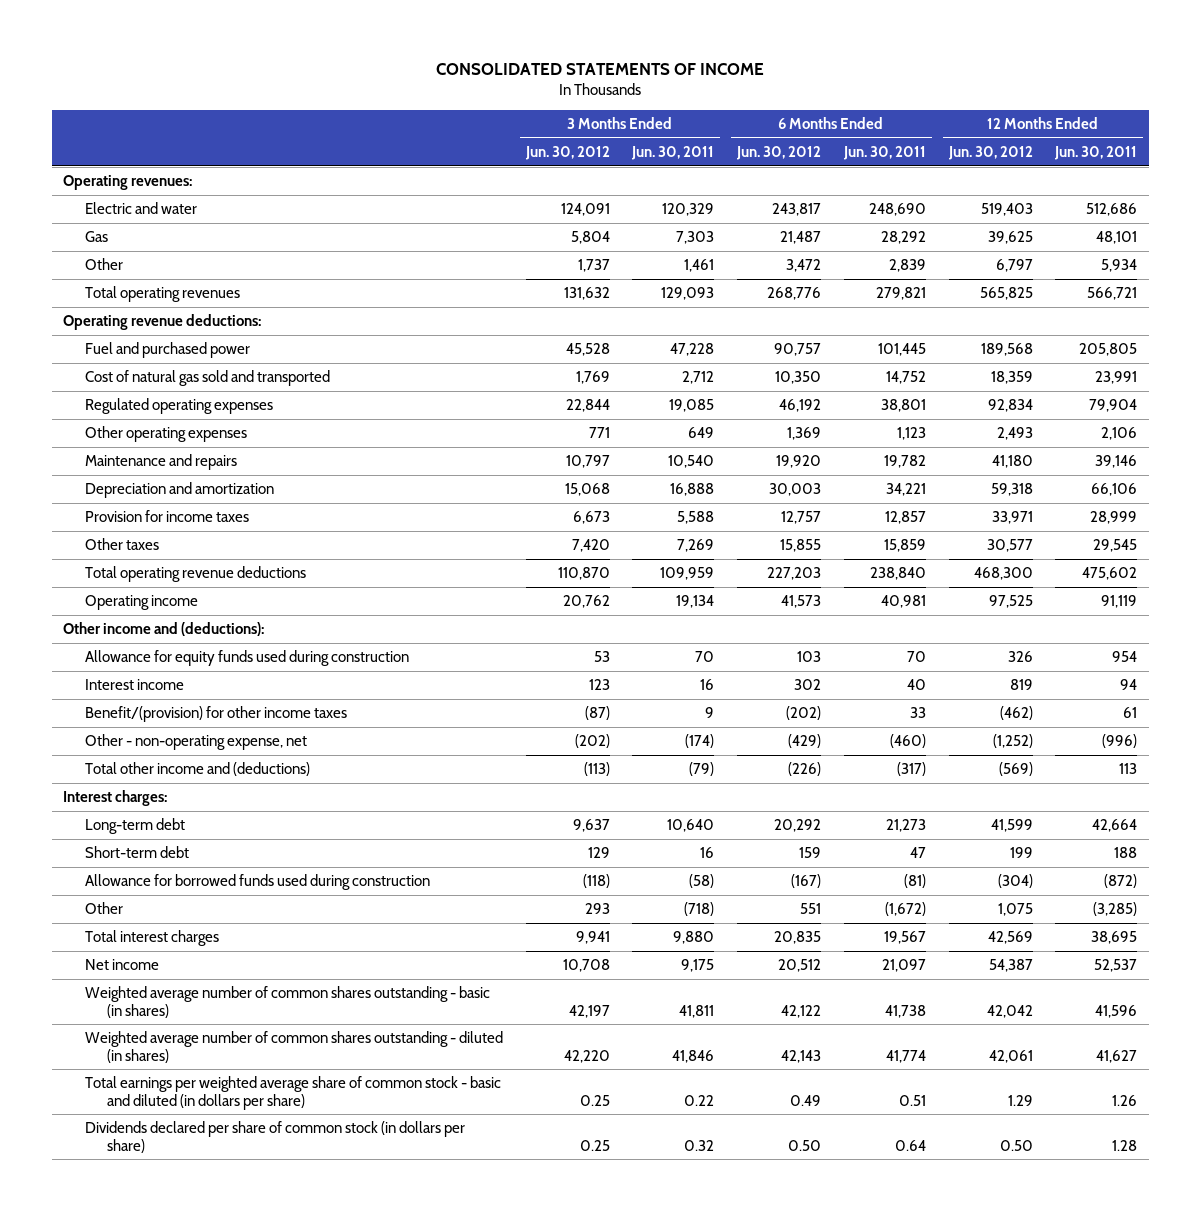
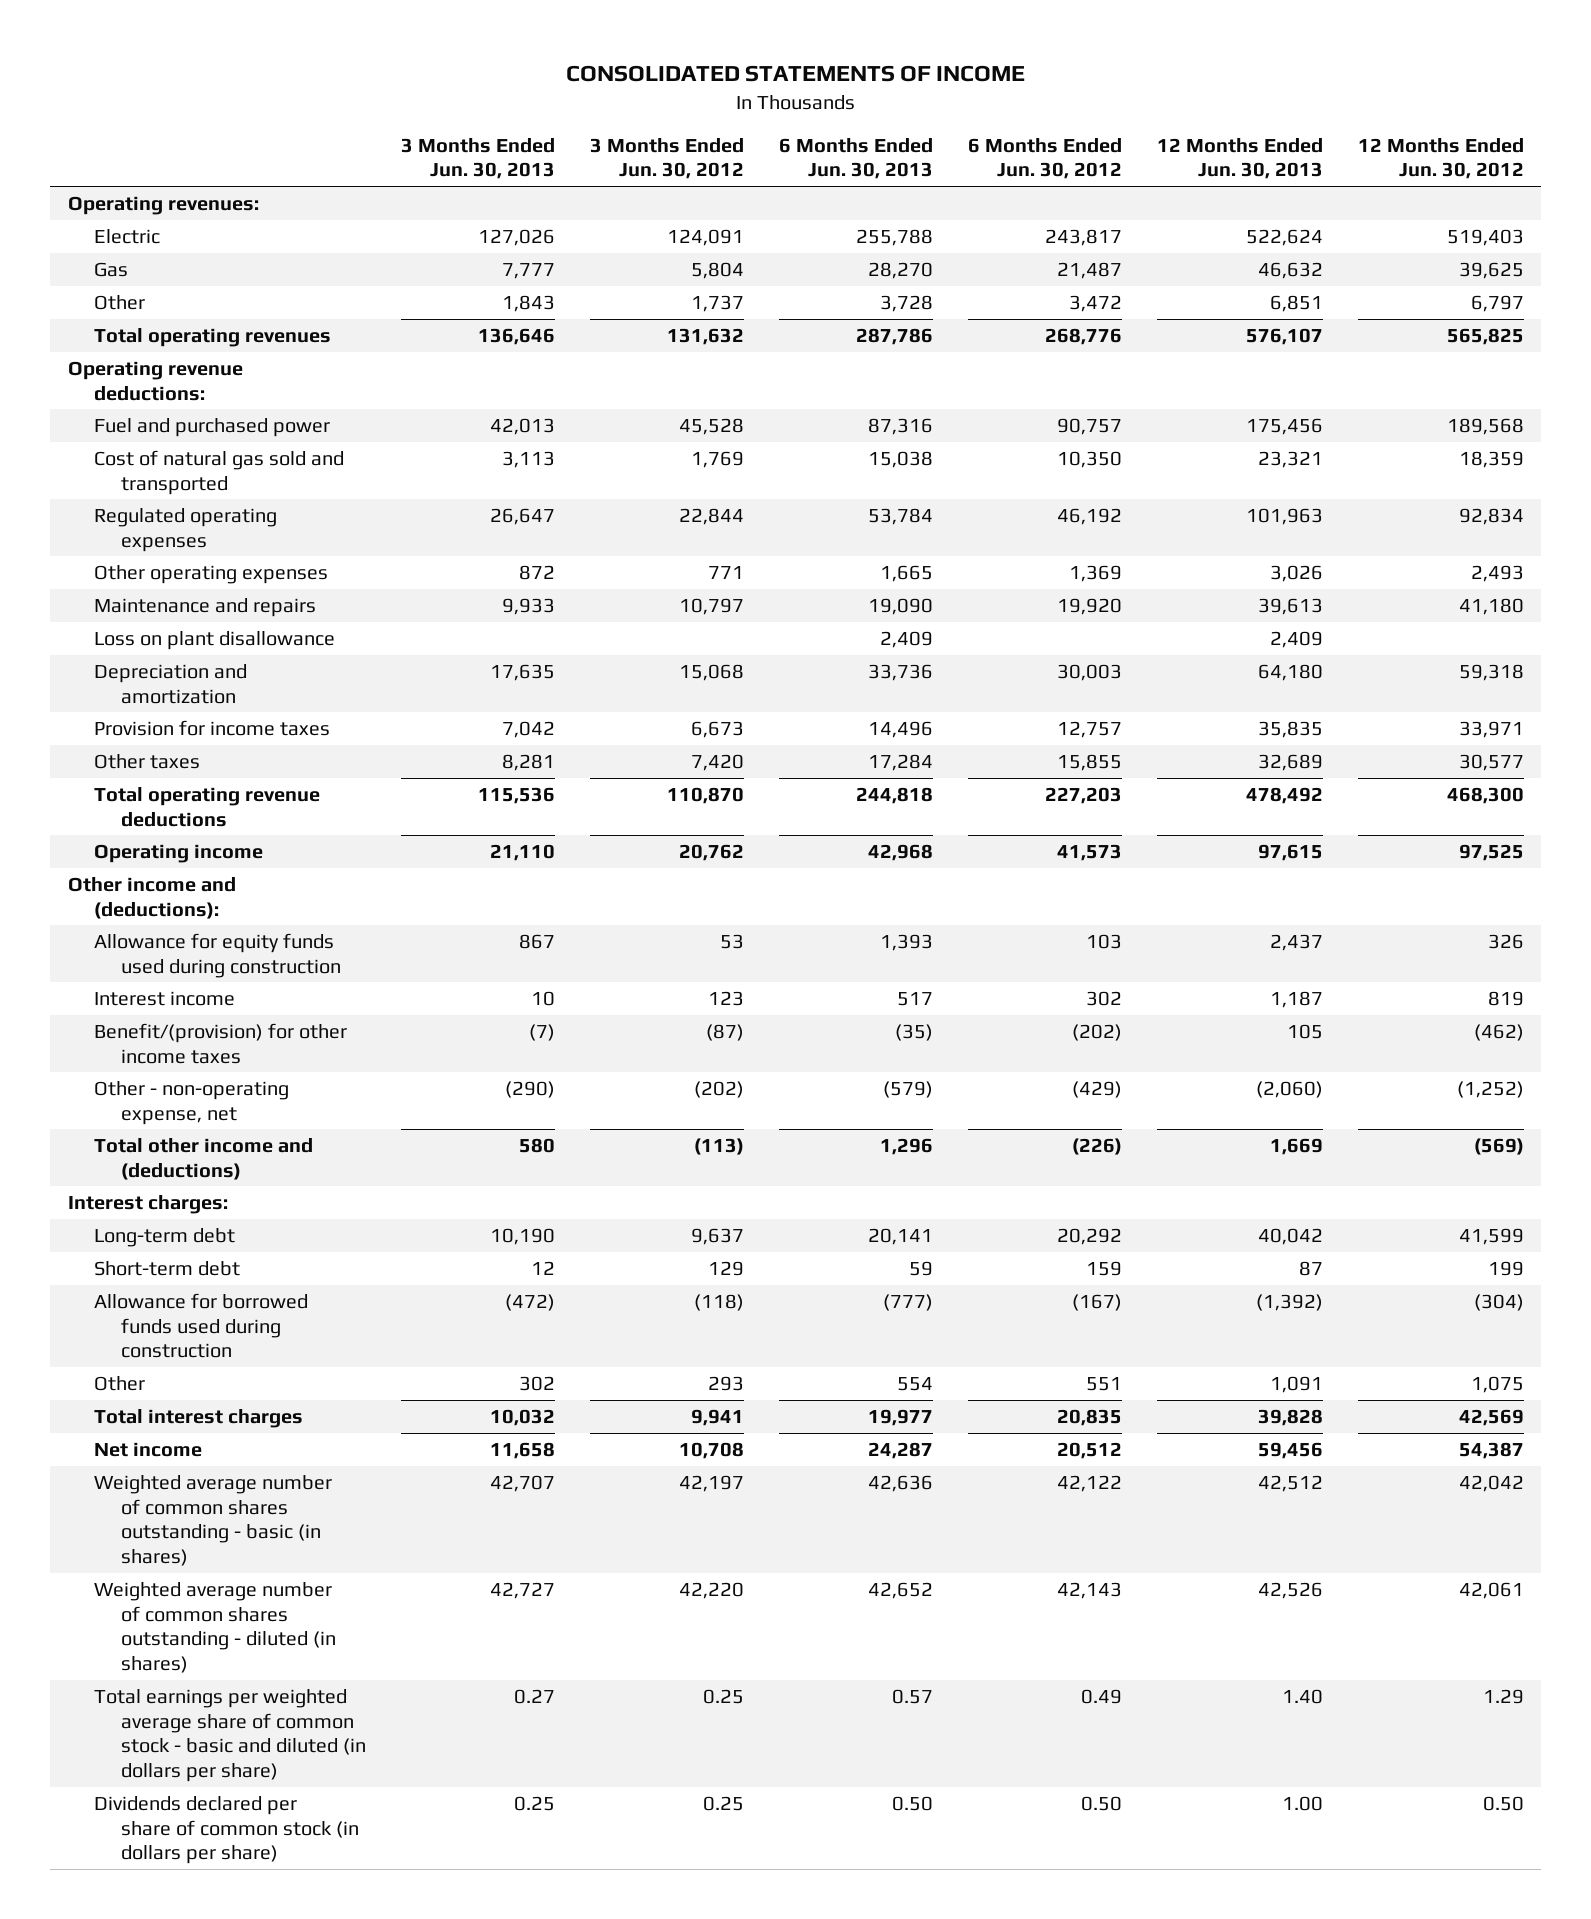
[631,145,715,160] Jun. 30, 2011 -> none
[842,145,926,160] Jun. 30, 2011 -> none
[1054,145,1138,160] Jun. 30, 2011 -> none
none -> [401,137,556,180] 3 Months Ended Jun. 30, 2013
none -> [778,137,933,180] 6 Months Ended Jun. 30, 2013
none -> [1156,137,1323,180] 12 Months Ended Jun. 30, 2013
[84,202,197,215] Electric and water -> [94,228,161,244] Electric
none -> [94,630,336,650] Loss on plant disallowance

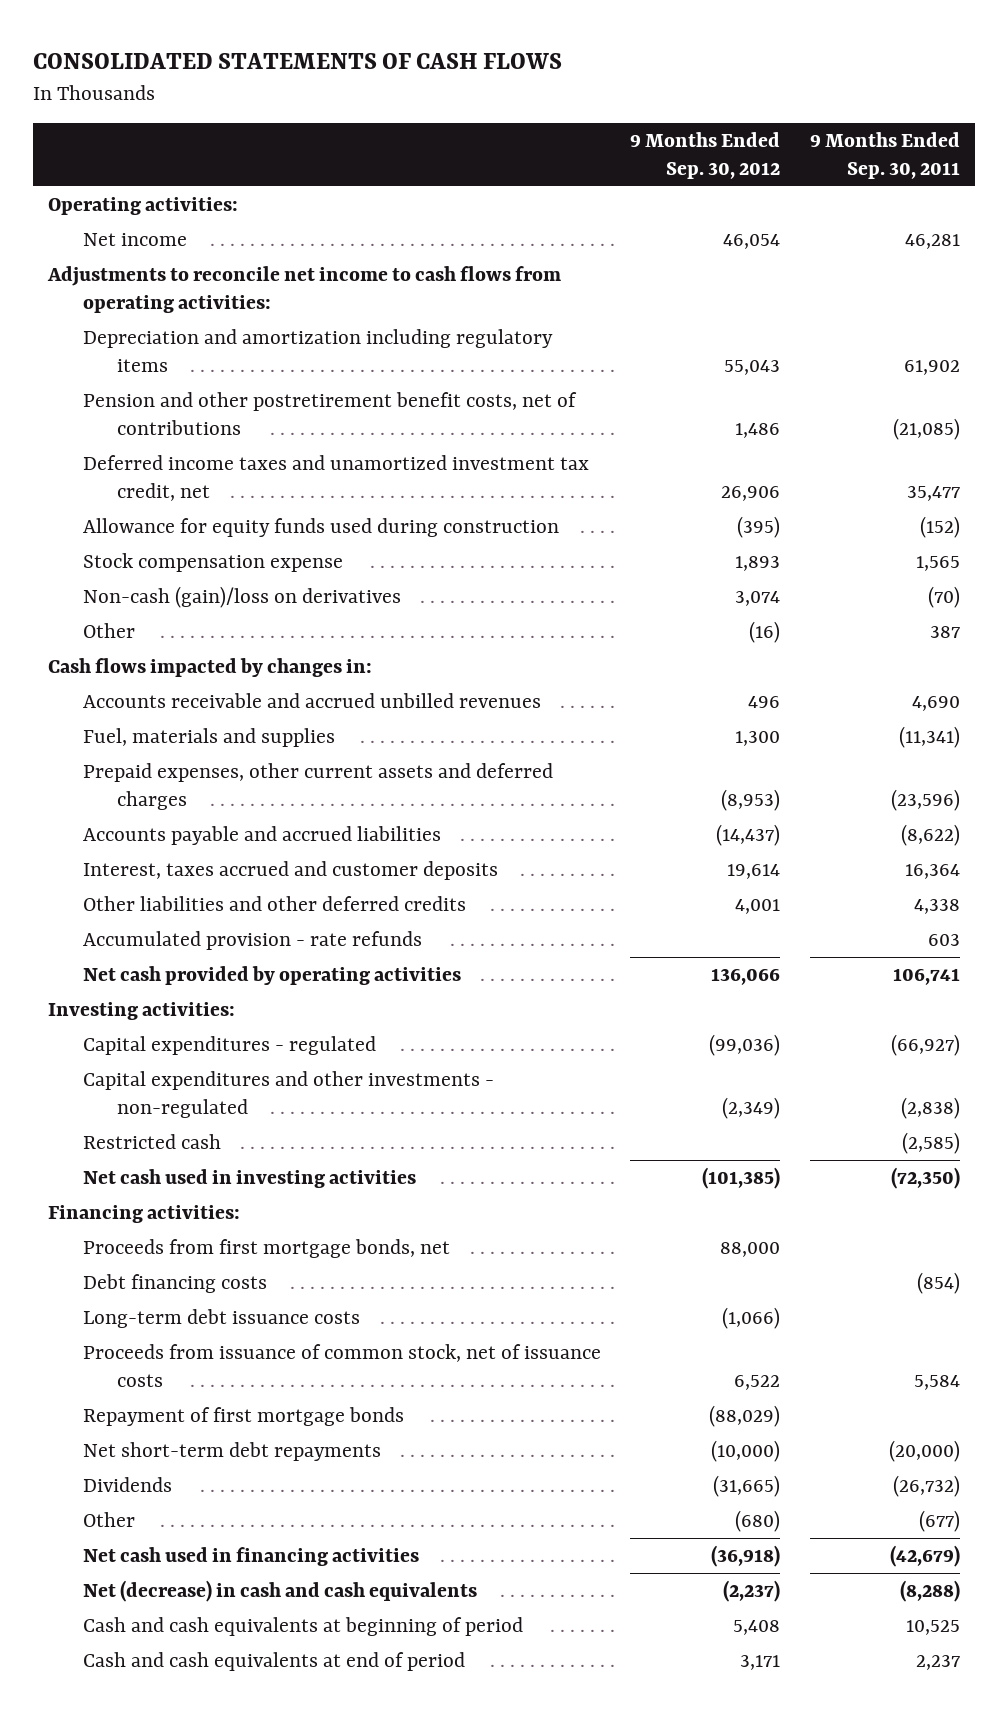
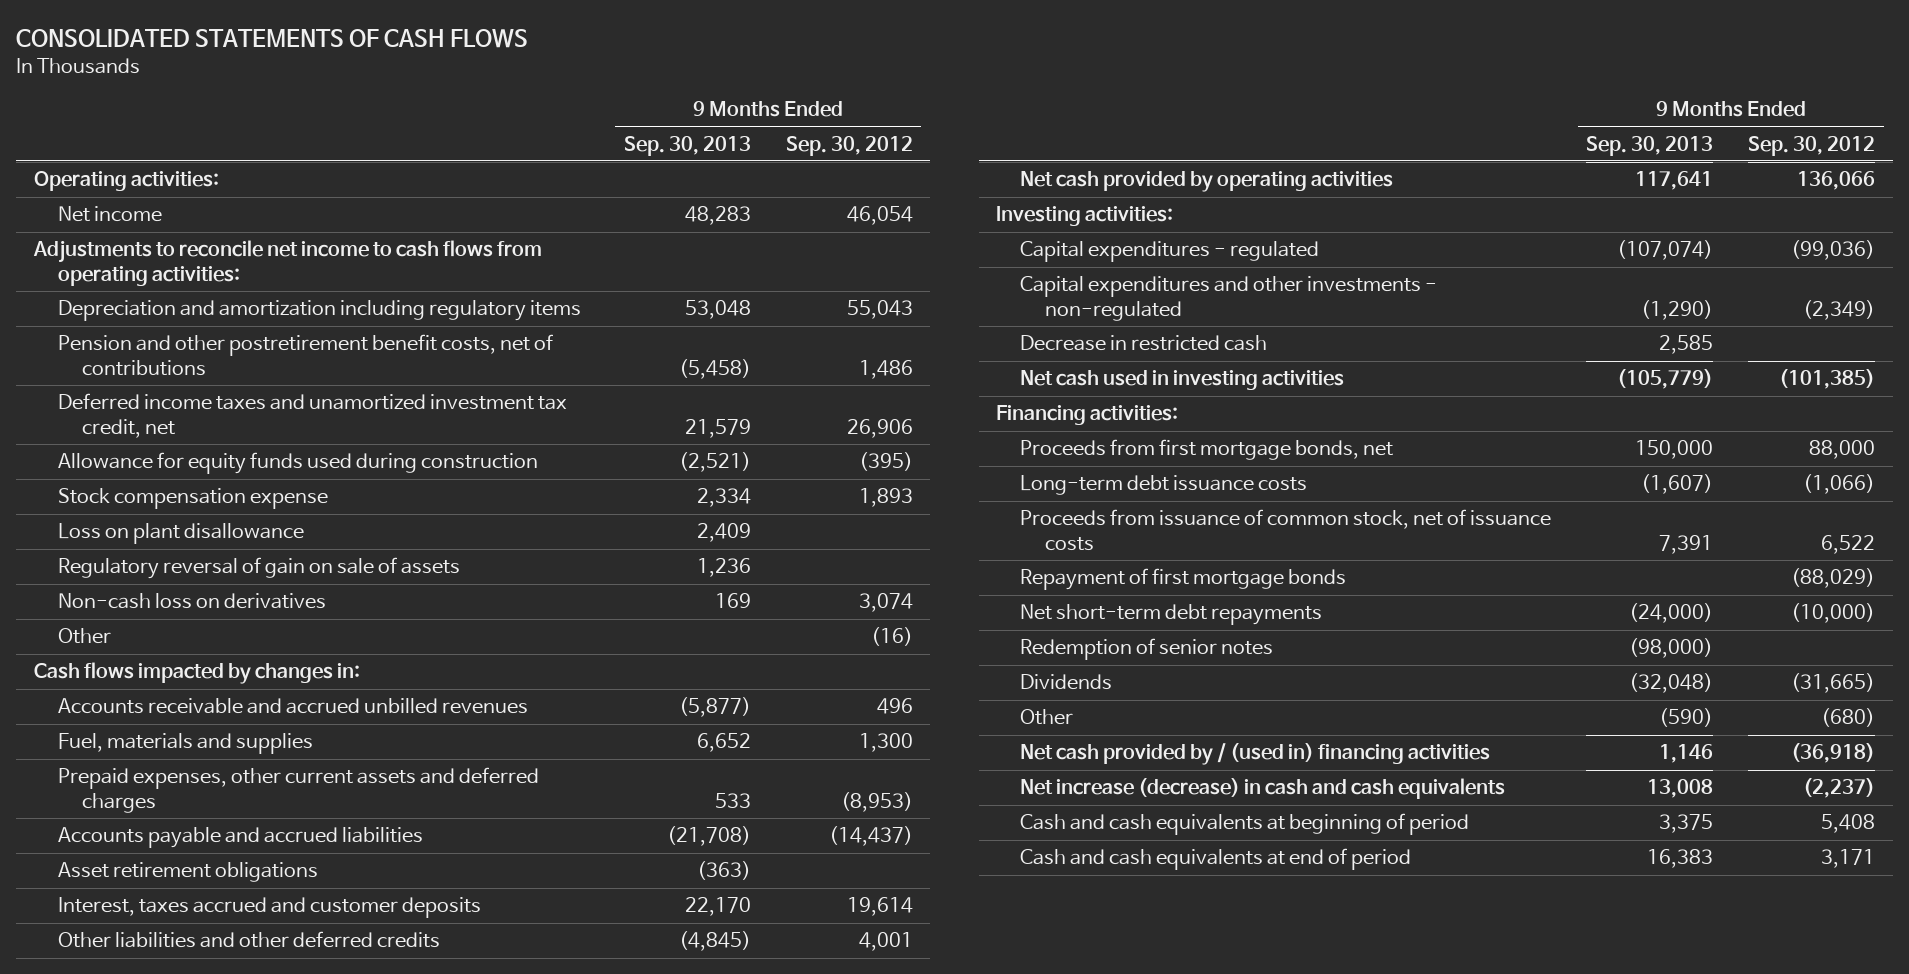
[809,131,960,179] 9 Months Ended Sep. 30, 2011 -> none
none -> [623,135,751,156] Sep. 30, 2013
none -> [58,523,305,545] Loss on plant disallowance
none -> [58,557,461,580] Regulatory reversal of gain on sale of assets
[82,586,401,609] Non-cash (gain)/loss on derivatives -> [58,593,327,610] Non-cash loss on derivatives
none -> [58,862,319,883] Asset retirement obligations
[82,931,422,951] Accumulated provision - rate refunds -> none
[82,1134,221,1150] Restricted cash -> [1020,335,1268,352] Decrease in restricted cash
[82,1274,267,1294] Debt financing costs -> none
none -> [1020,638,1274,661] Redemption of senior notes
[82,1547,419,1567] Net cash used in financing activities -> [1020,743,1491,766] Net cash provided by / (used in) financing activities
[82,1580,477,1603] Net (decrease) in cash and cash equivalents -> [1020,778,1506,800] Net increase (decrease) in cash and cash equivalents

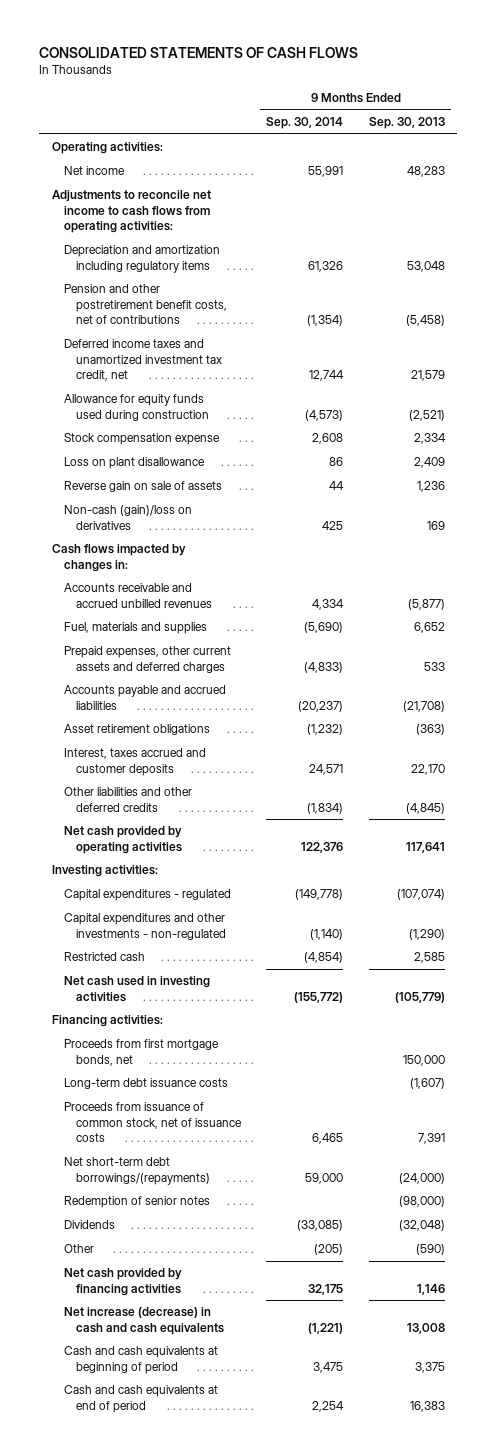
[785,135,913,156] Sep. 30, 2012 -> none
none -> [266,117,344,130] Sep. 30, 2014
[58,628,112,645] Other -> none
[58,557,461,580] Regulatory reversal of gain on sale of assets -> [63,481,222,493] Reverse gain on sale of assets
[58,593,327,610] Non-cash loss on derivatives -> [63,505,192,530] Non-cash (gain)/loss on derivatives
[1020,335,1268,352] Decrease in restricted cash -> [63,952,145,962] Restricted cash
[1020,568,1347,591] Repayment of first mortgage bonds -> none
[1020,604,1323,626] Net short-term debt repayments -> [63,1157,211,1185] Net short-term debt borrowings/(repayments)
[1020,743,1491,766] Net cash provided by / (used in) financing activities -> [63,1268,182,1296] Net cash provided by financing activities

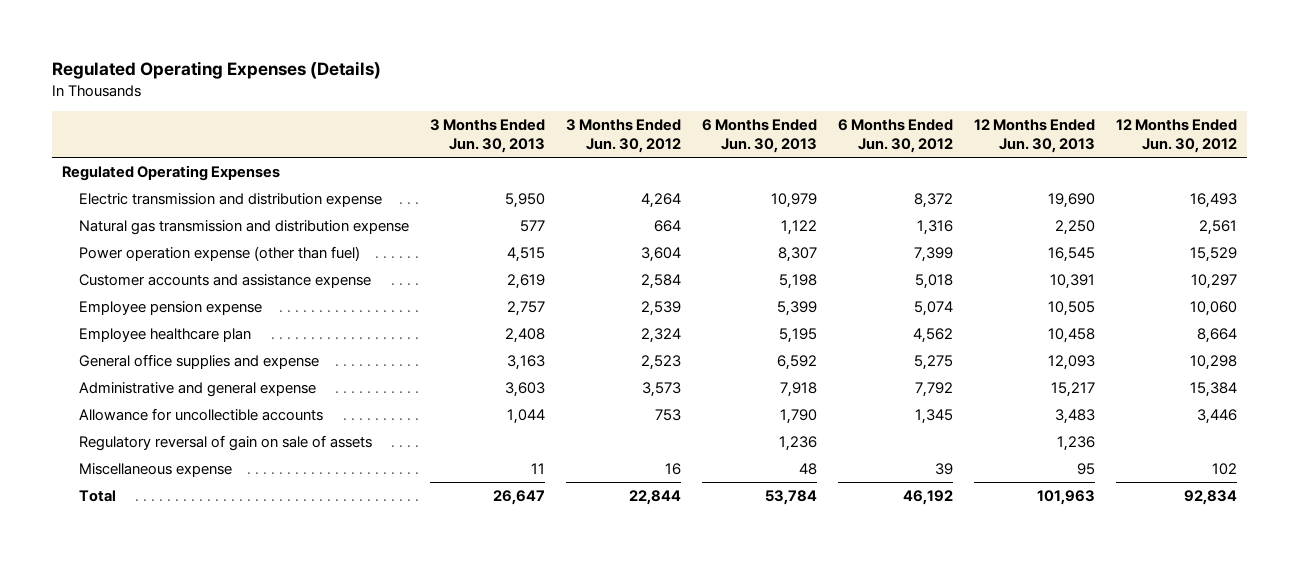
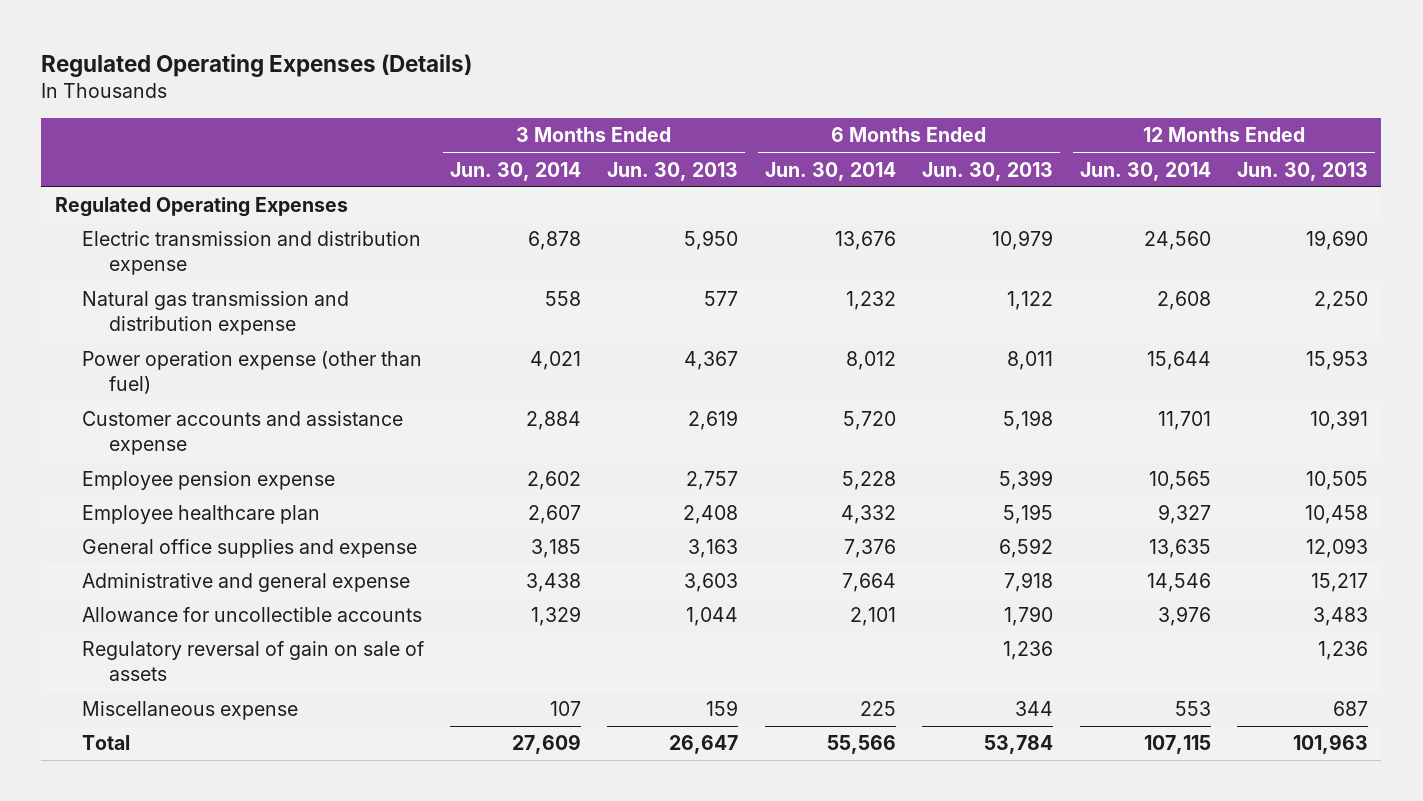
[565,118,681,154] 3 Months Ended Jun. 30, 2012 -> none
[837,118,953,154] 6 Months Ended Jun. 30, 2012 -> none
[1115,118,1237,154] 12 Months Ended Jun. 30, 2012 -> none
none -> [450,161,582,181] Jun. 30, 2014
none -> [764,161,896,181] Jun. 30, 2014
none -> [1079,161,1211,181] Jun. 30, 2014
[506,246,545,262] 4,515 -> [684,351,739,371] 4,367
[777,246,817,262] 8,307 -> [1007,351,1054,371] 8,011
[1047,246,1095,262] 16,545 -> [1306,350,1369,371] 15,953
[530,462,545,474] 11 -> [706,700,739,717] 159
[798,462,817,475] 48 -> [1015,701,1054,717] 344
[1076,462,1095,475] 95 -> [1333,701,1369,717] 687

